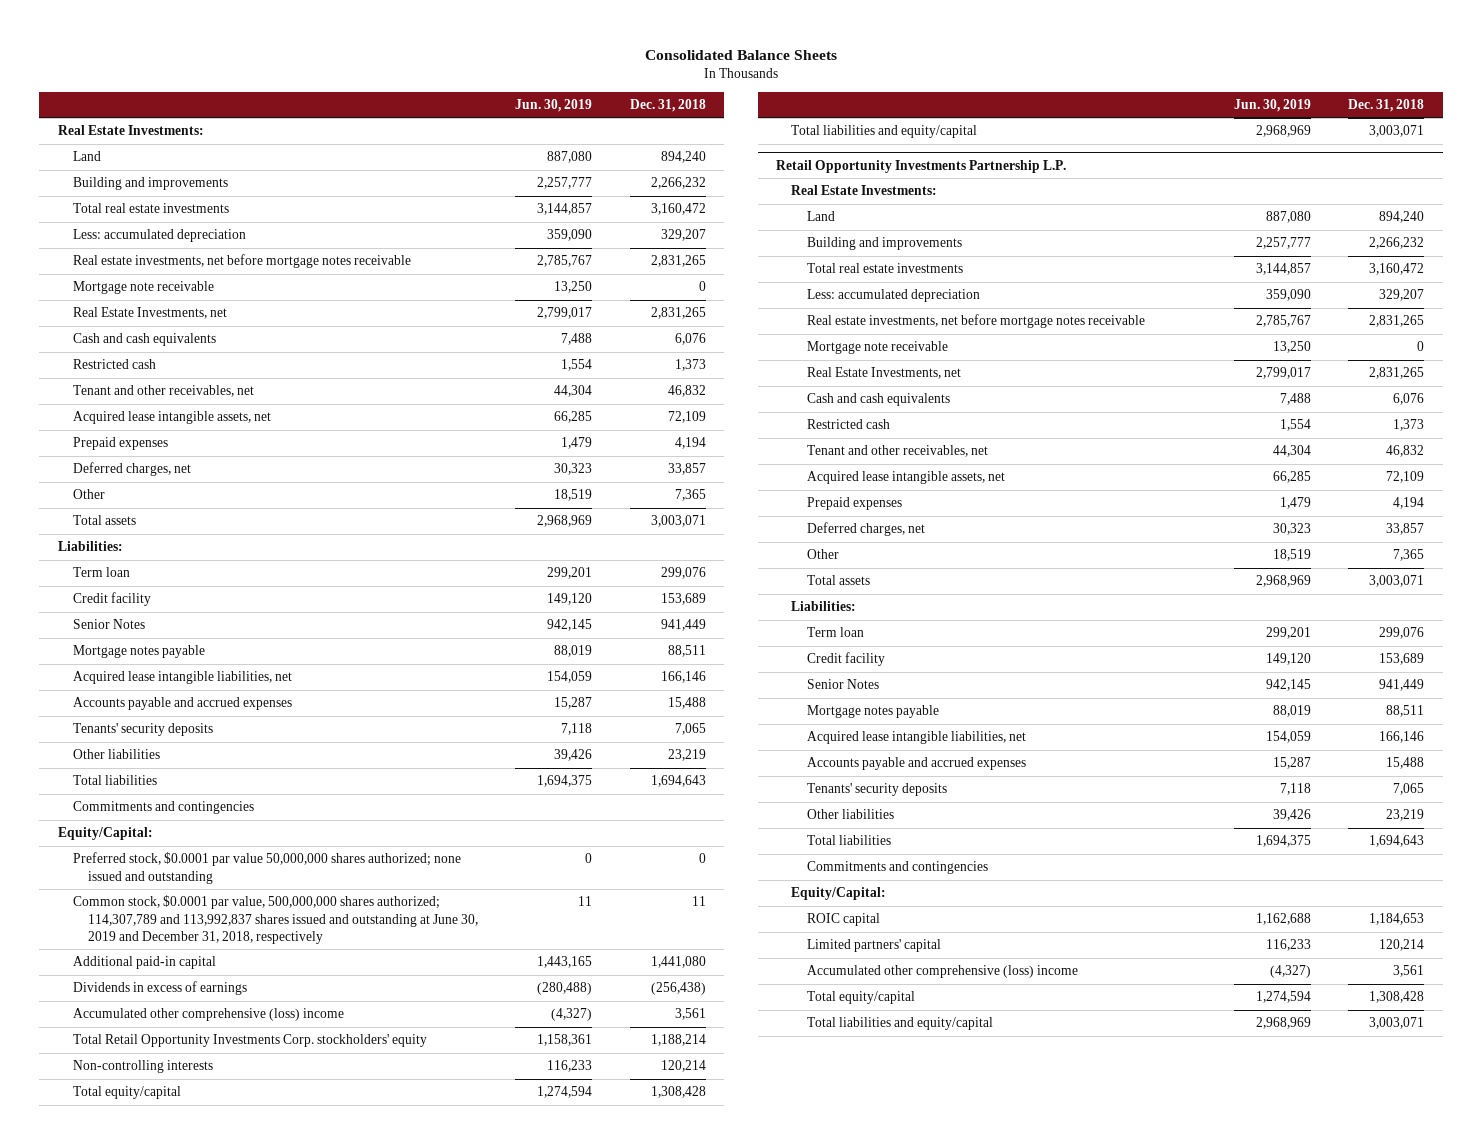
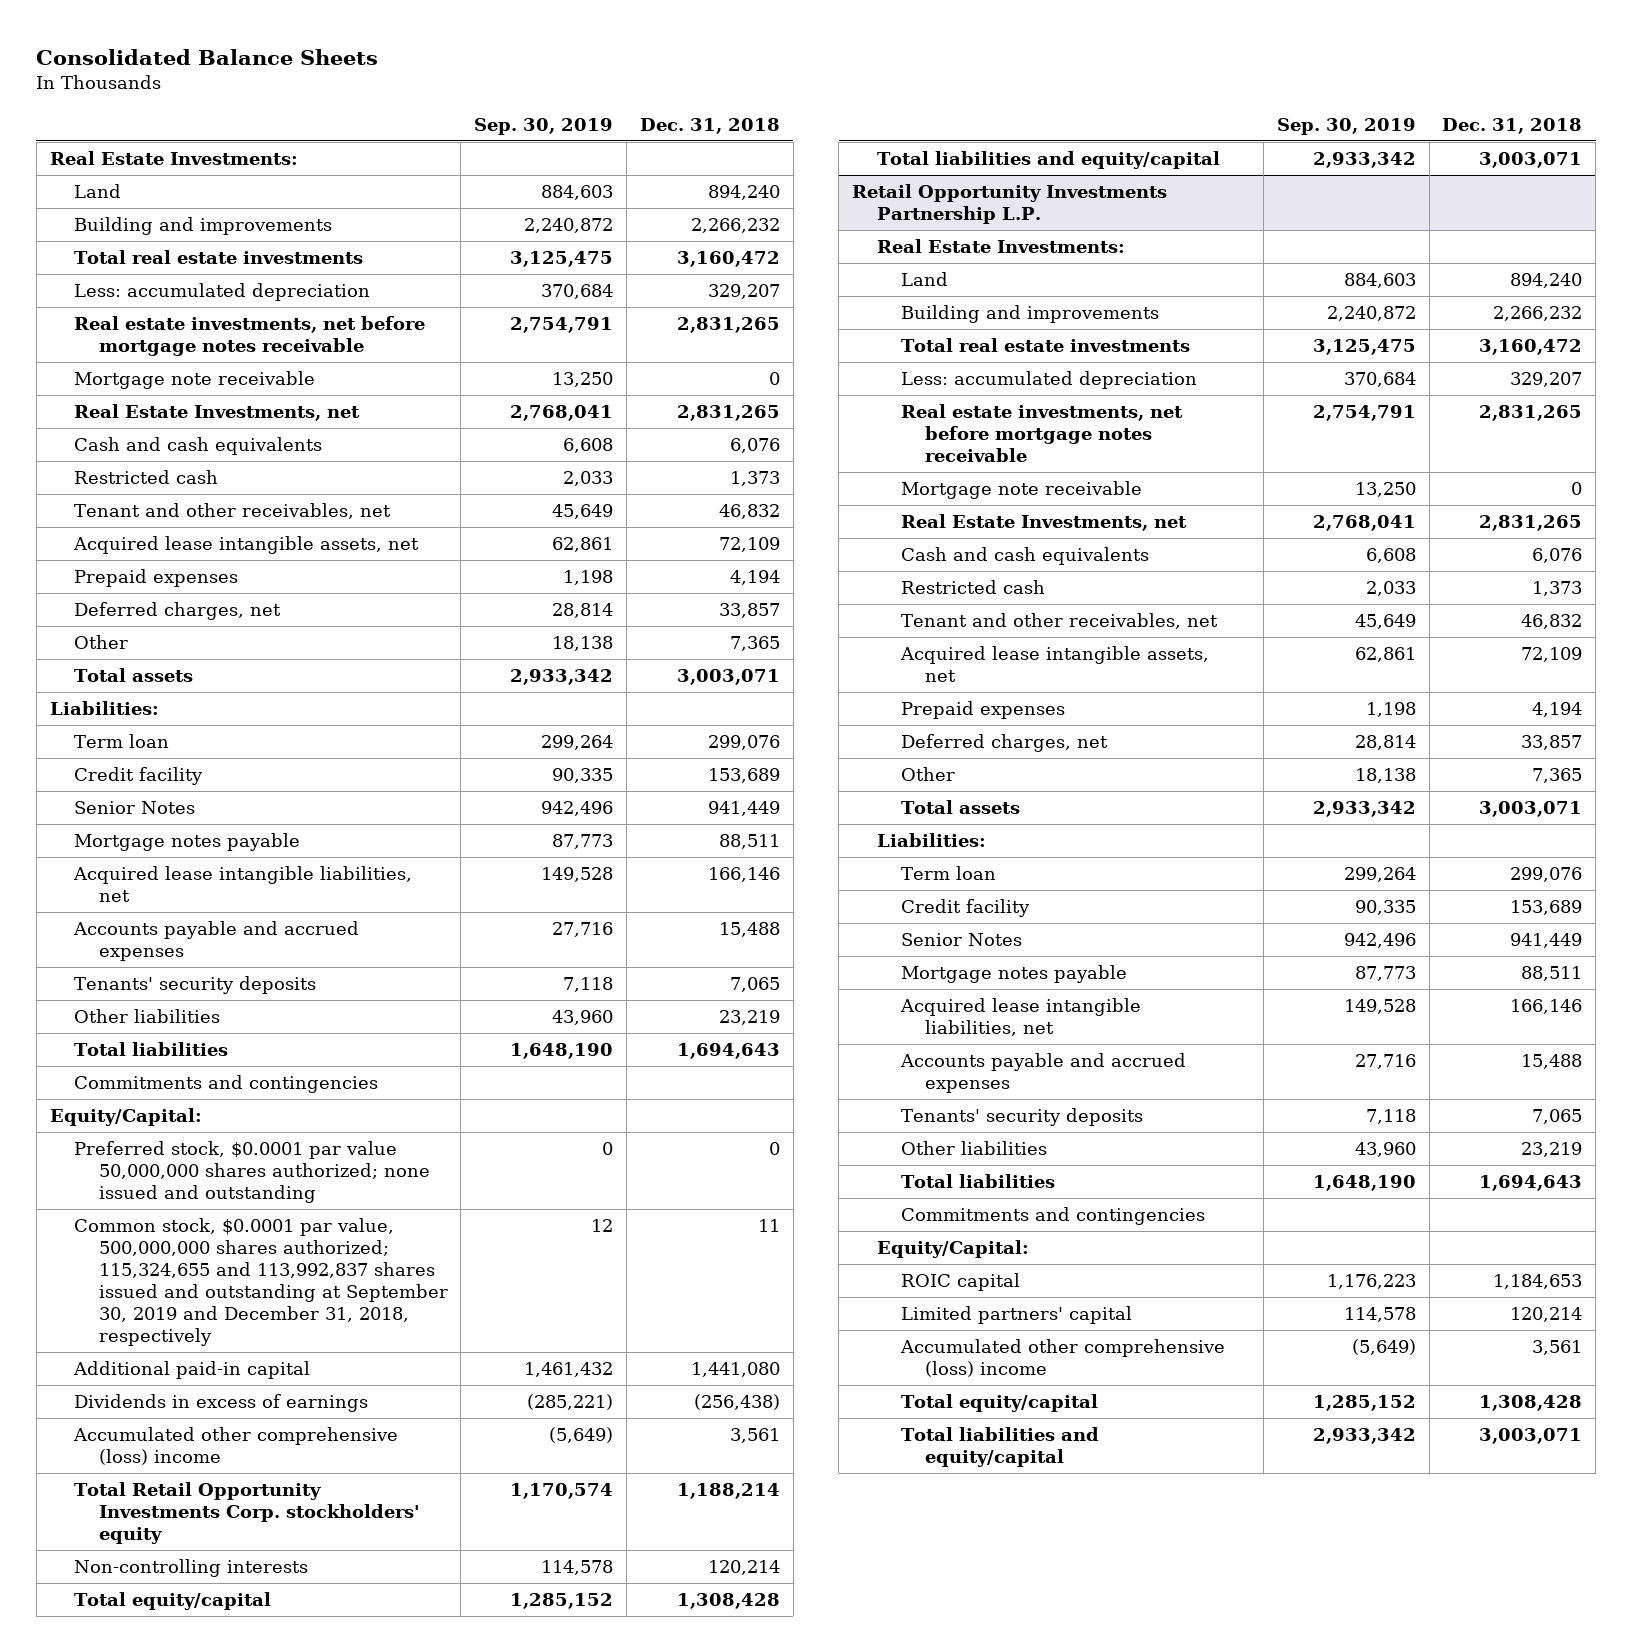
[515,98,593,112] Jun. 30, 2019 -> none
none -> [474,117,614,135] Sep. 30, 2019
[72,895,478,944] Common stock, $0.0001 par value, 500,000,000 shares authorized; 114,307,789 and 113,992,837 shares issued and outstanding at June 30, 2019 and December 31, 2018, respectively -> [74,1218,448,1346] Common stock, $0.0001 par value, 500,000,000 shares authorized; 115,324,655 and 113,992,837 shares issued and outstanding at September 30, 2019 and December 31, 2018, respectively

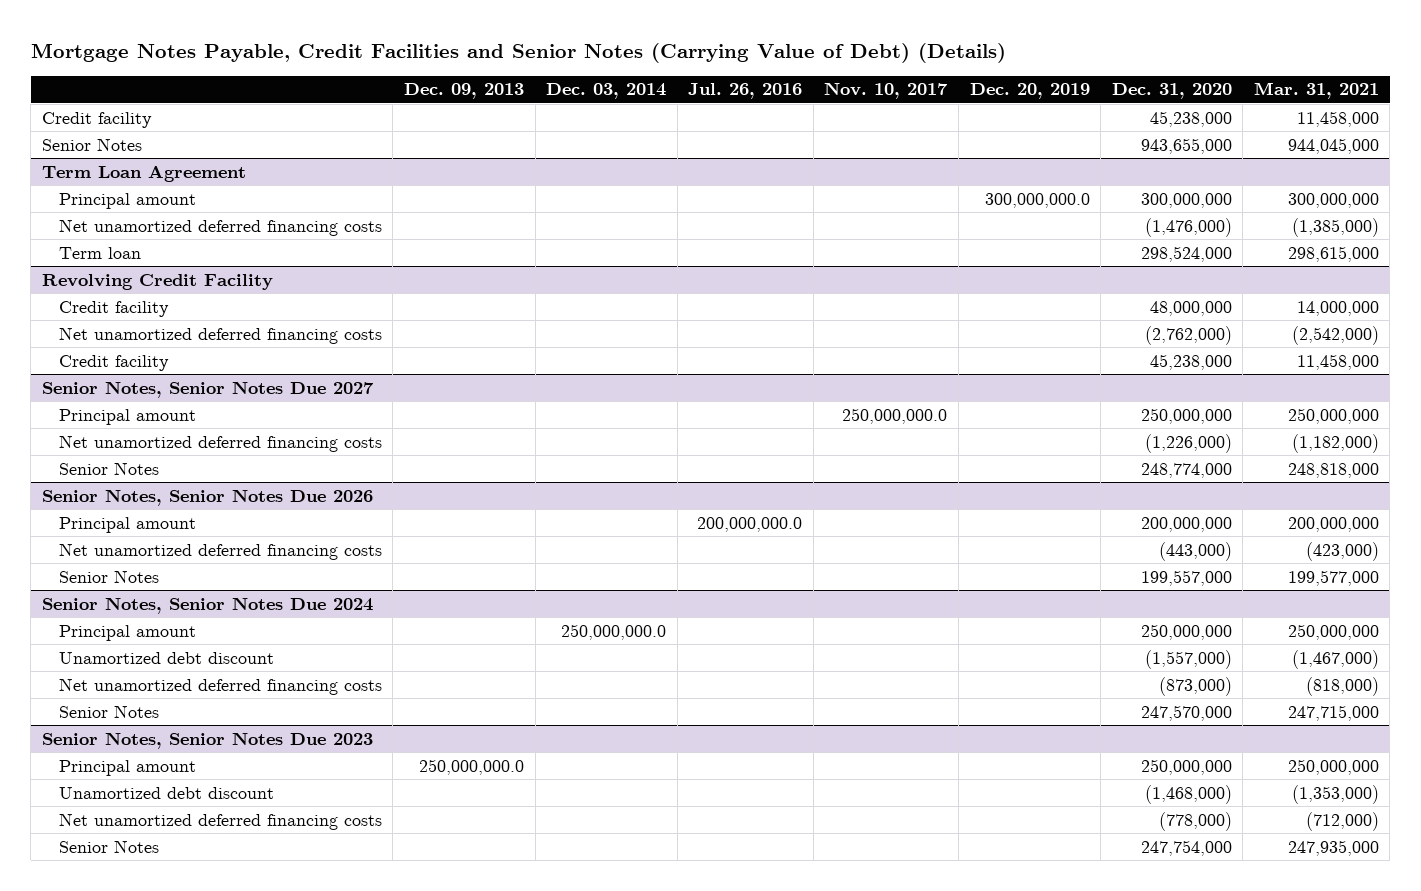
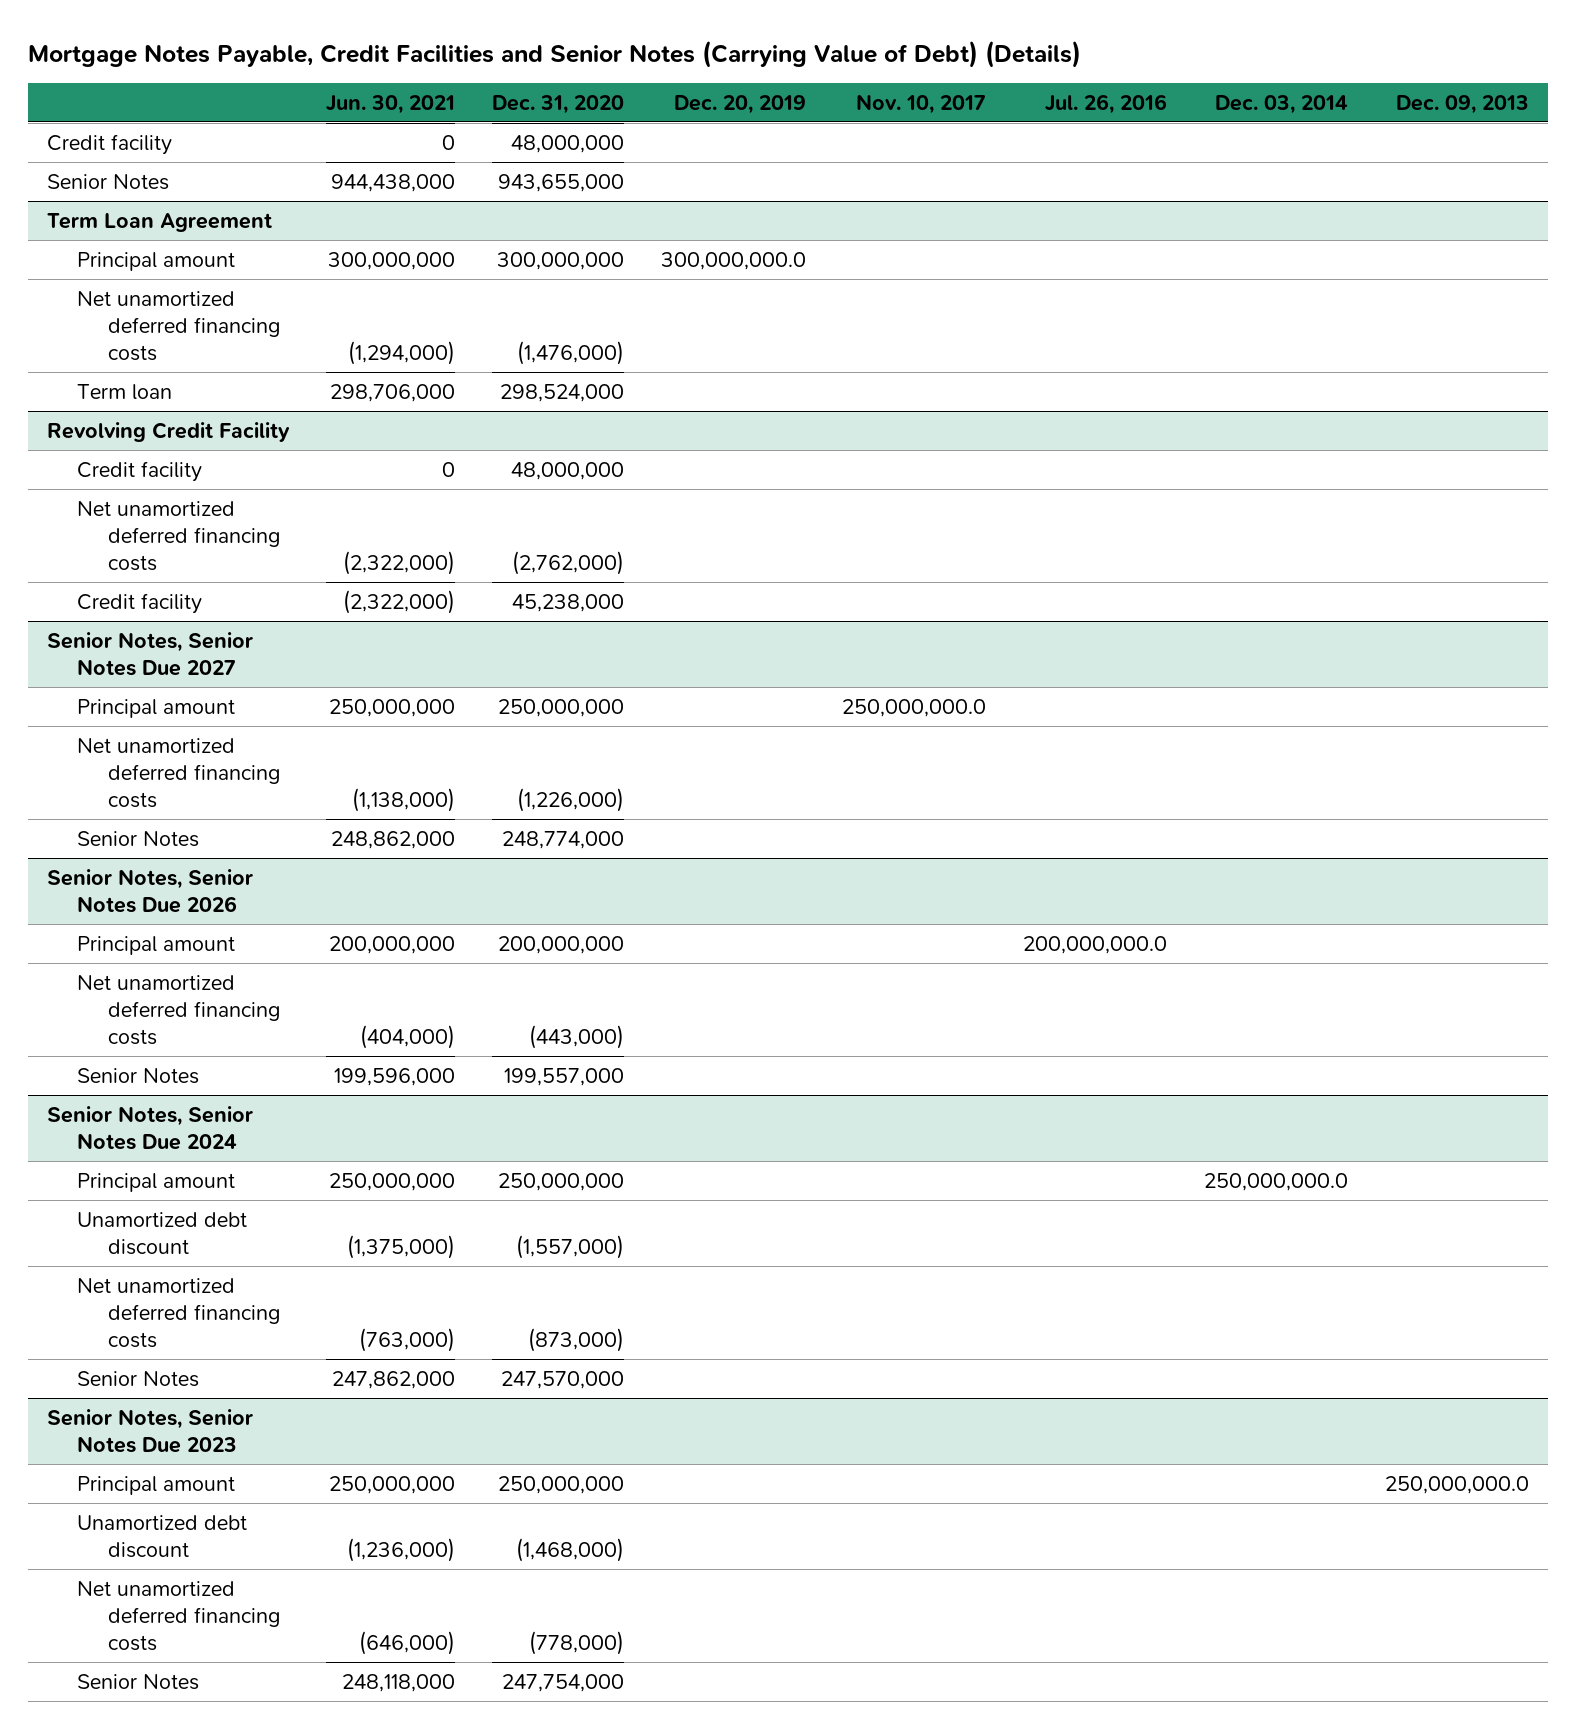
[1253,82,1379,100] Mar. 31, 2021 -> none
none -> [325,94,455,114] Jun. 30, 2021
[1149,110,1232,127] 45,238,000 -> [510,134,624,153] 48,000,000

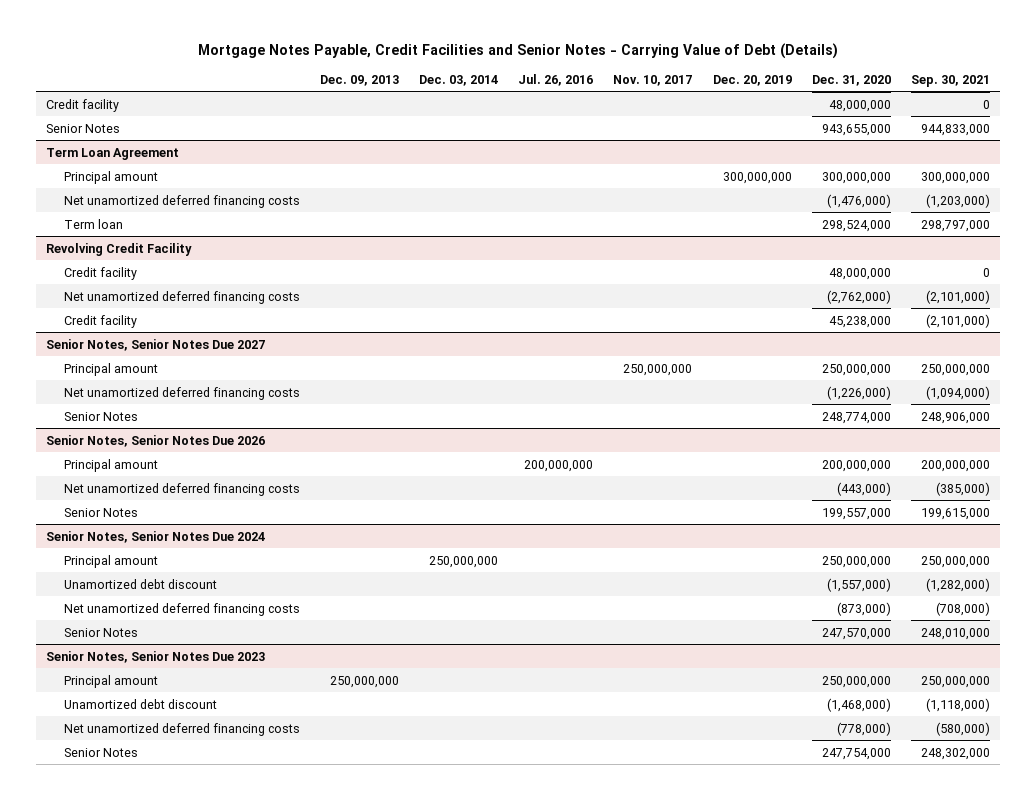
[28,39,1082,68] Mortgage Notes Payable, Credit Facilities and Senior Notes (Carrying Value of Debt) (Details) -> [197,42,838,59] Mortgage Notes Payable, Credit Facilities and Senior Notes - Carrying Value of Debt (Details)
[325,94,455,114] Jun. 30, 2021 -> none
none -> [910,74,990,87] Sep. 30, 2021
[660,251,806,270] 300,000,000.0 -> [722,171,792,184] 300,000,000
[842,698,987,717] 250,000,000.0 -> [623,363,693,376] 250,000,000
[1023,935,1168,954] 200,000,000.0 -> [524,459,594,472] 200,000,000
[1204,1172,1349,1191] 250,000,000.0 -> [429,555,499,568] 250,000,000
[1385,1475,1530,1494] 250,000,000.0 -> [330,675,400,688] 250,000,000

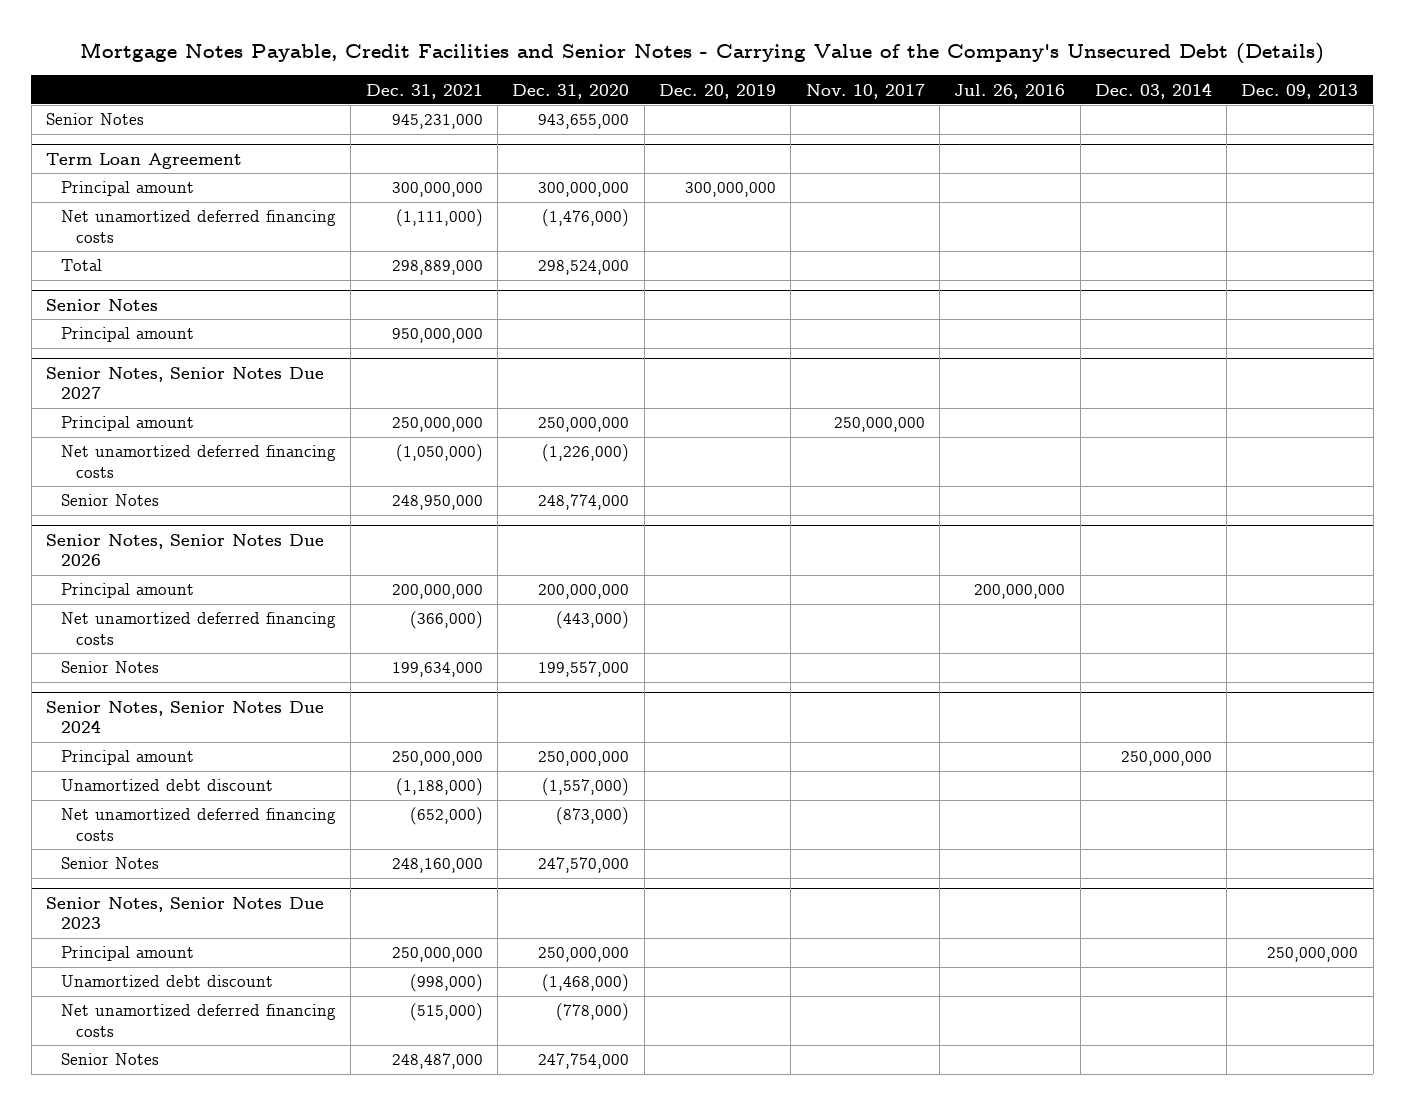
[197,42,838,59] Mortgage Notes Payable, Credit Facilities and Senior Notes - Carrying Value of Debt (Details) -> [80,41,1325,64] Mortgage Notes Payable, Credit Facilities and Senior Notes - Carrying Value of the Company's Unsecured Debt (Details)
[910,74,990,87] Sep. 30, 2021 -> none
none -> [365,83,483,99] Dec. 31, 2021
[45,98,119,112] Credit facility -> none
[45,242,192,256] Revolving Credit Facility -> none
[63,266,137,280] Credit facility -> none
[63,290,300,304] Net unamortized deferred financing costs -> none
[63,314,137,328] Credit facility -> none
[63,218,123,229] Term loan -> [61,259,103,272] Total
none -> [46,298,159,311] Senior Notes
none -> [61,327,195,343] Principal amount

